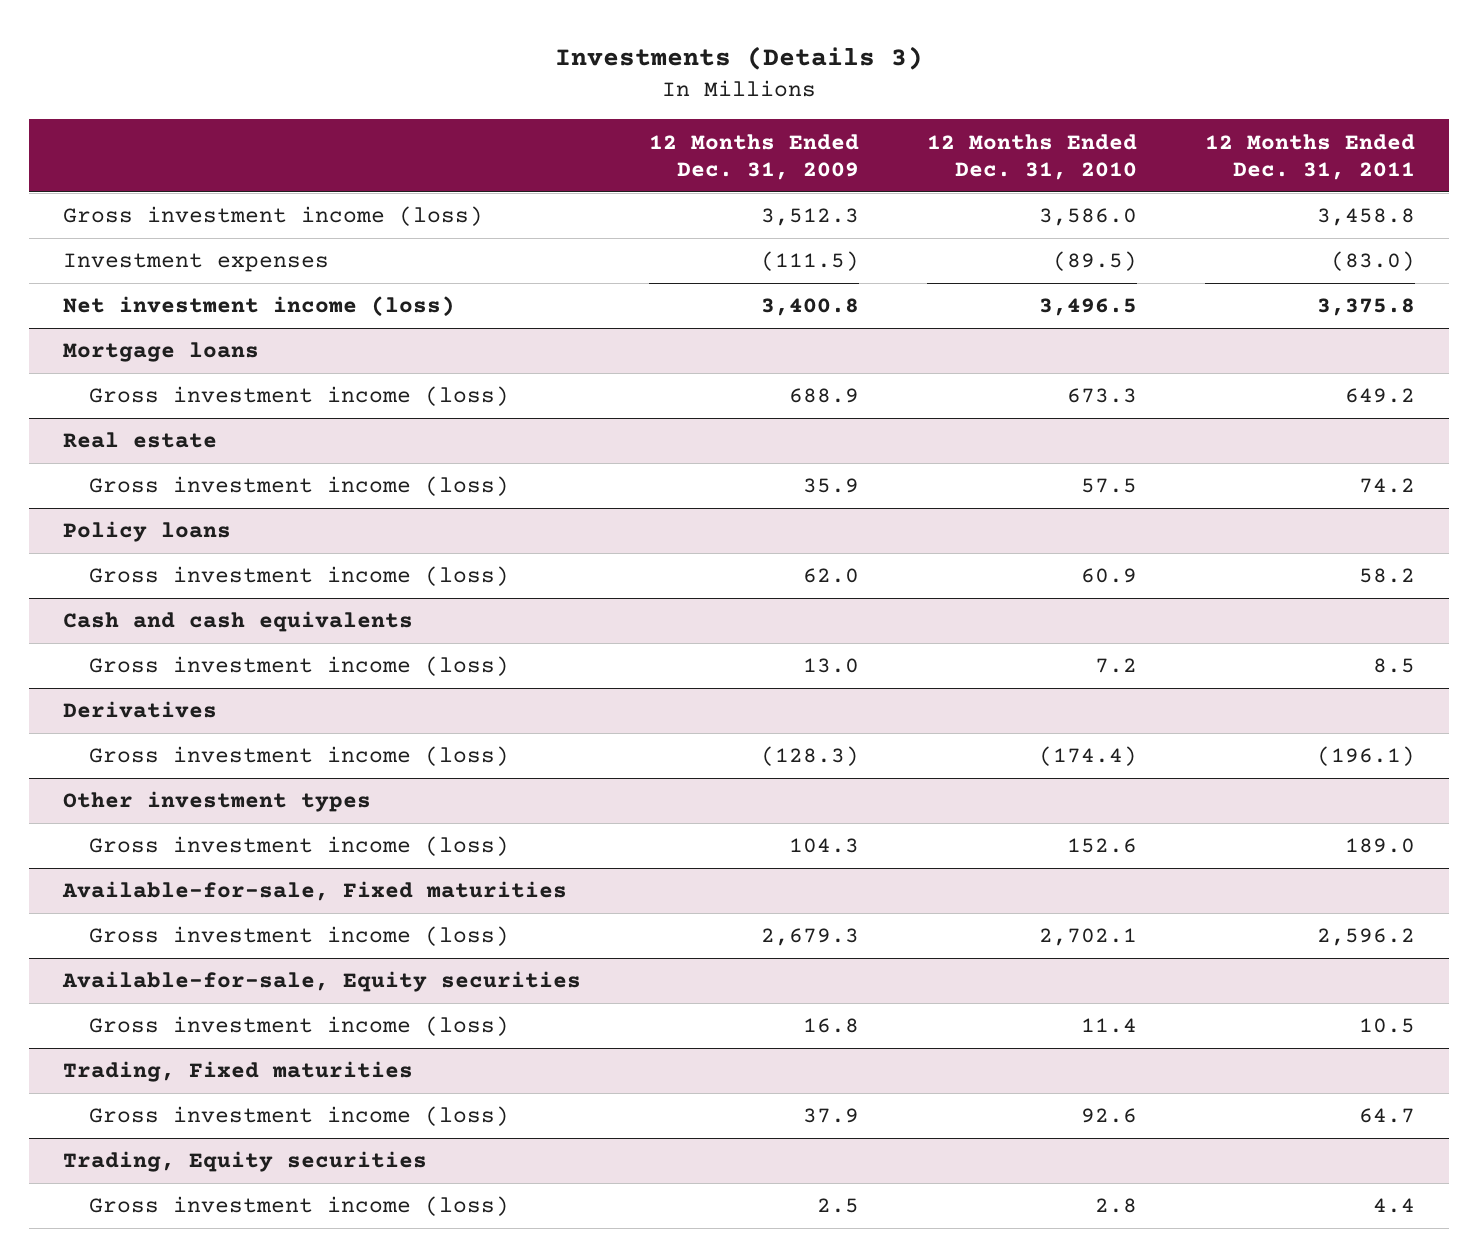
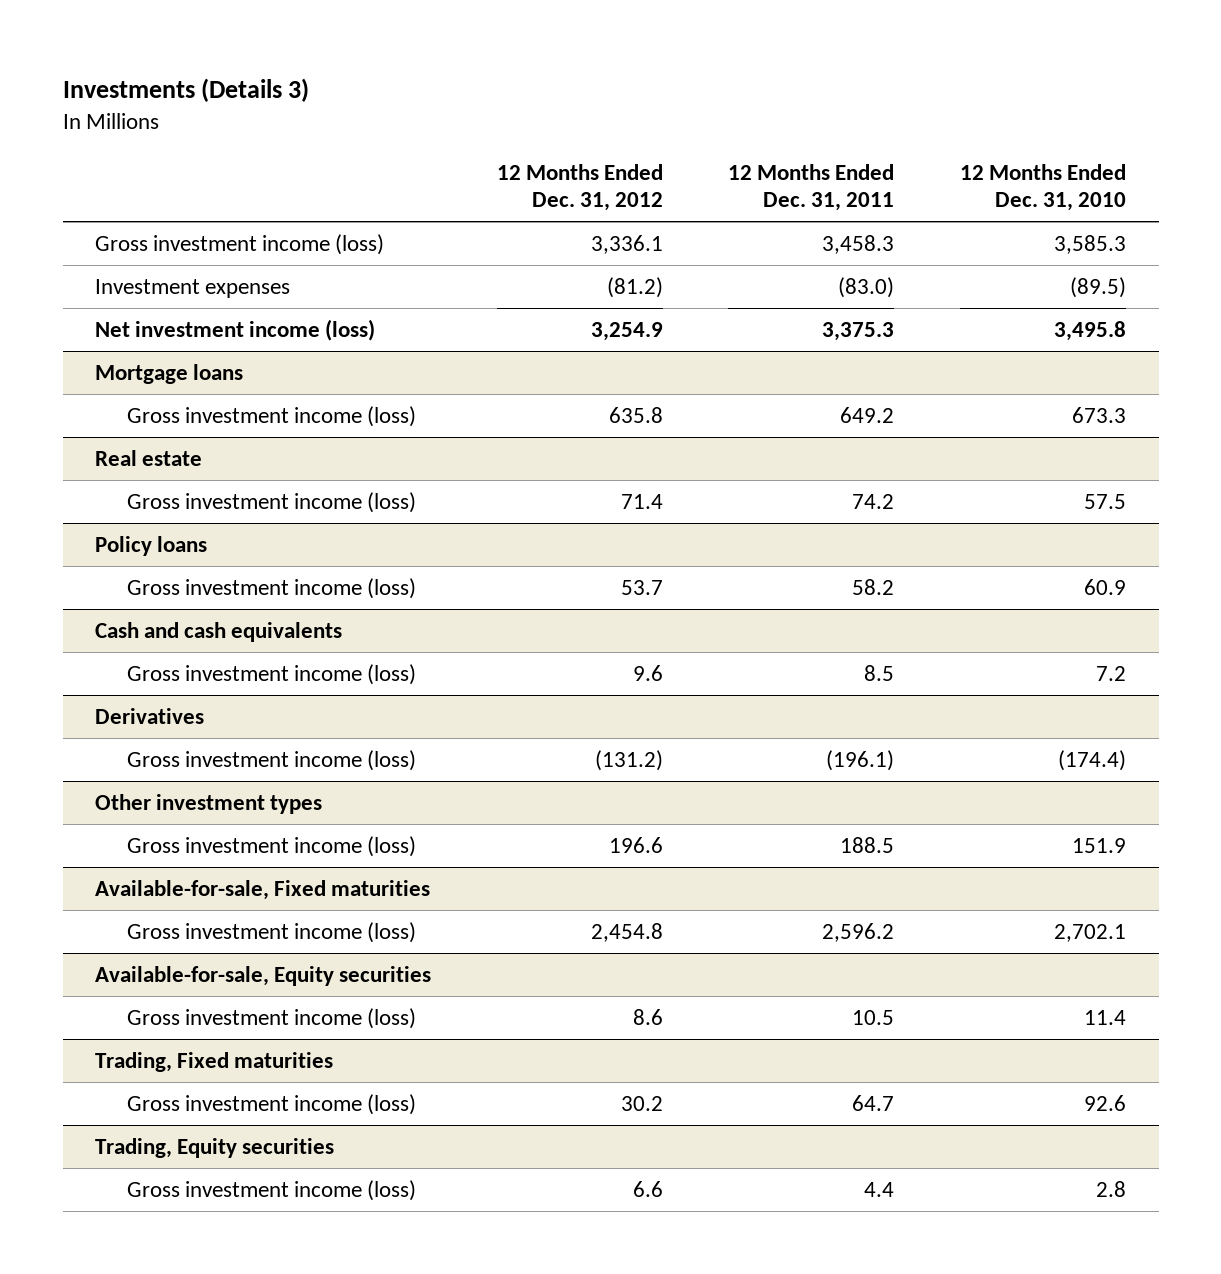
[648,133,859,180] 12 Months Ended Dec. 31, 2009 -> none
none -> [496,164,663,211] 12 Months Ended Dec. 31, 2012
[1038,208,1137,227] 3,586.0 -> [1053,235,1126,255] 3,585.3
[1316,208,1415,227] 3,458.8 -> [822,235,895,255] 3,458.3
[1038,298,1137,317] 3,496.5 -> [1053,321,1126,342] 3,495.8
[1316,298,1415,317] 3,375.8 -> [822,322,895,342] 3,375.3
[1066,838,1137,854] 152.6 -> [1071,838,1126,854] 151.9
[1344,838,1415,854] 189.0 -> [840,837,895,854] 188.5

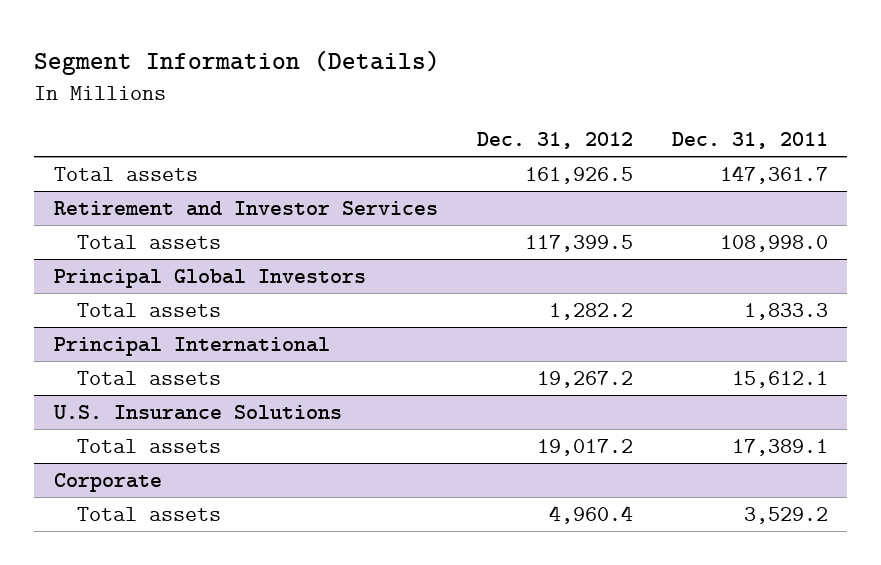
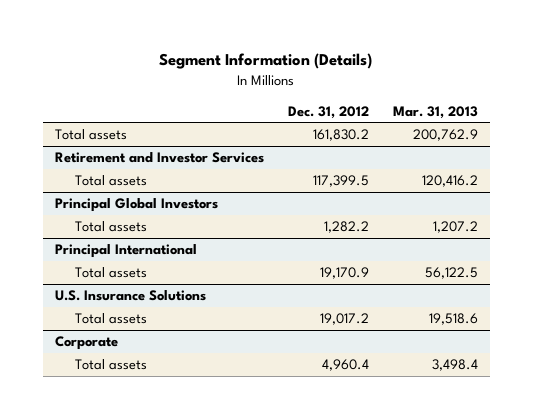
[671,132,828,150] Dec. 31, 2011 -> none
none -> [393,105,479,119] Mar. 31, 2013
[524,166,633,184] 161,926.5 -> [312,129,369,142] 161,830.2
[536,370,633,388] 19,267.2 -> [319,267,369,280] 19,170.9

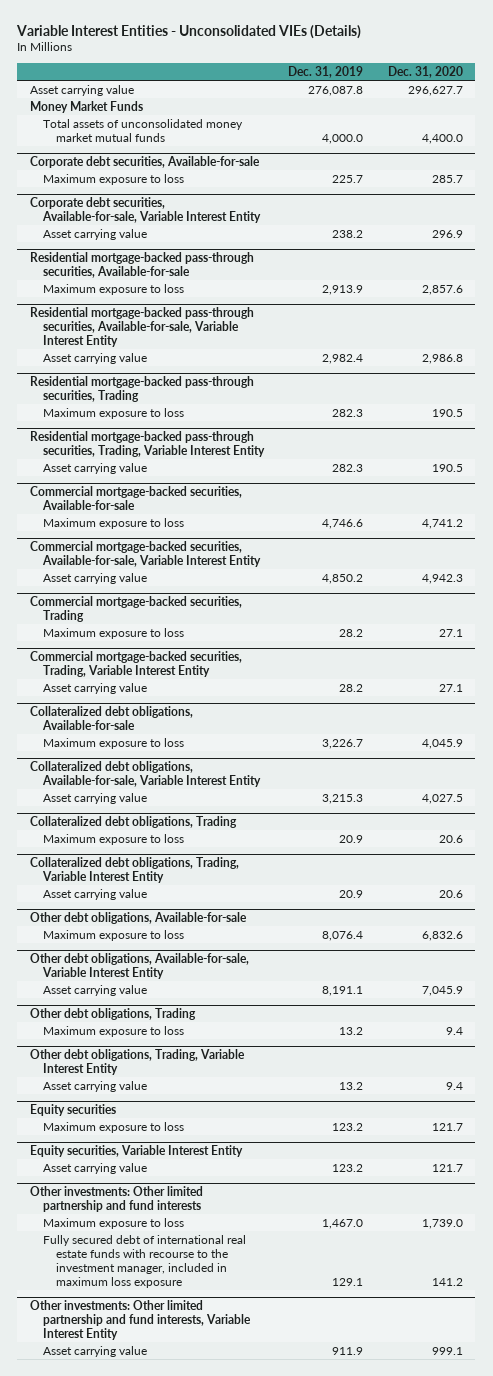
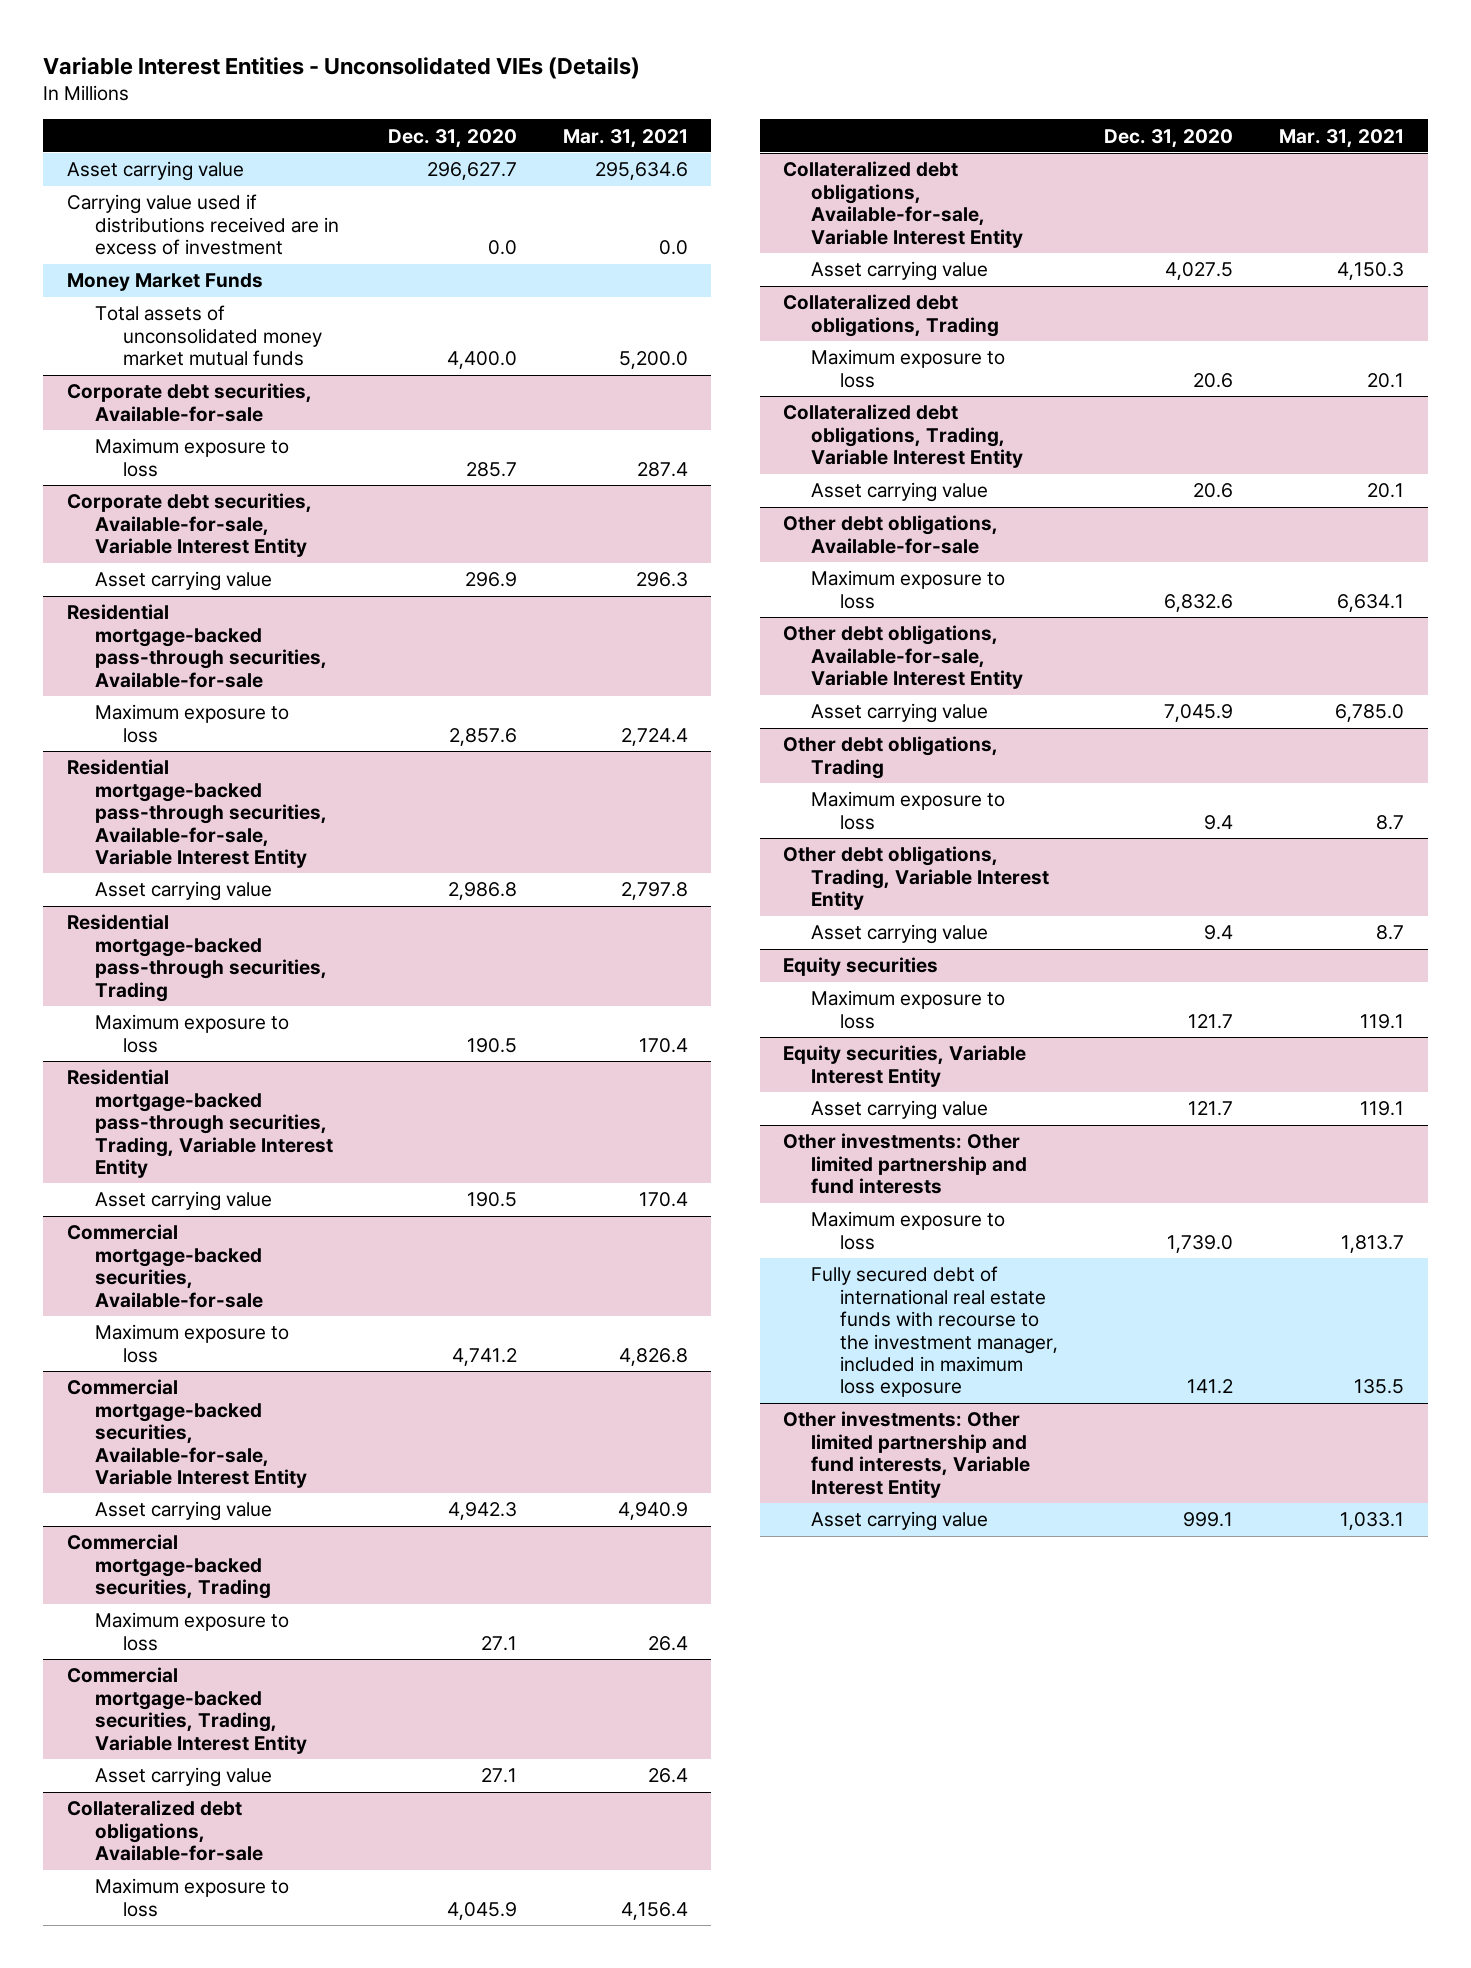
[288,65,364,78] Dec. 31, 2019 -> none
none -> [563,128,689,148] Mar. 31, 2021
none -> [66,194,339,256] Carrying value used if distributions received are in excess of investment

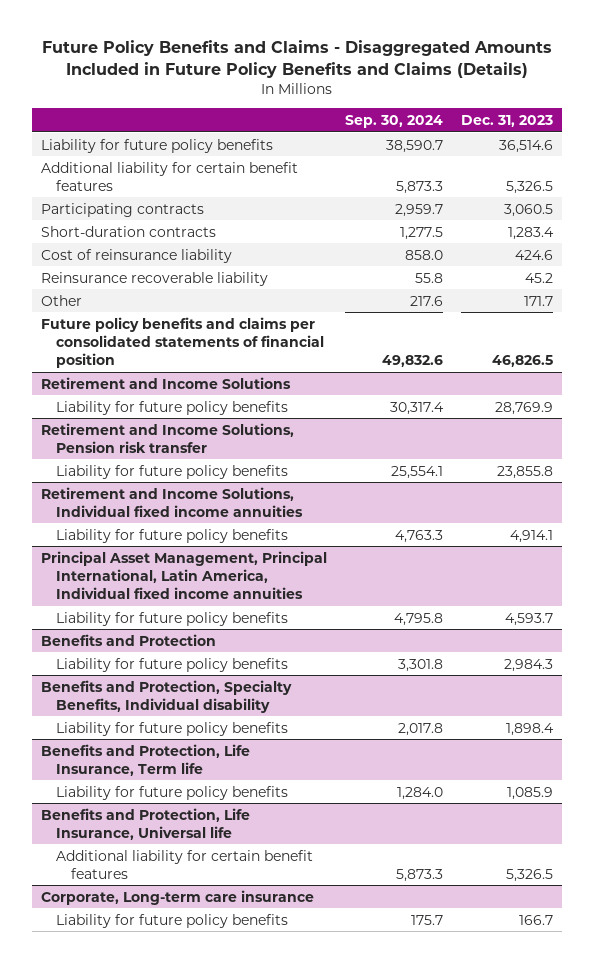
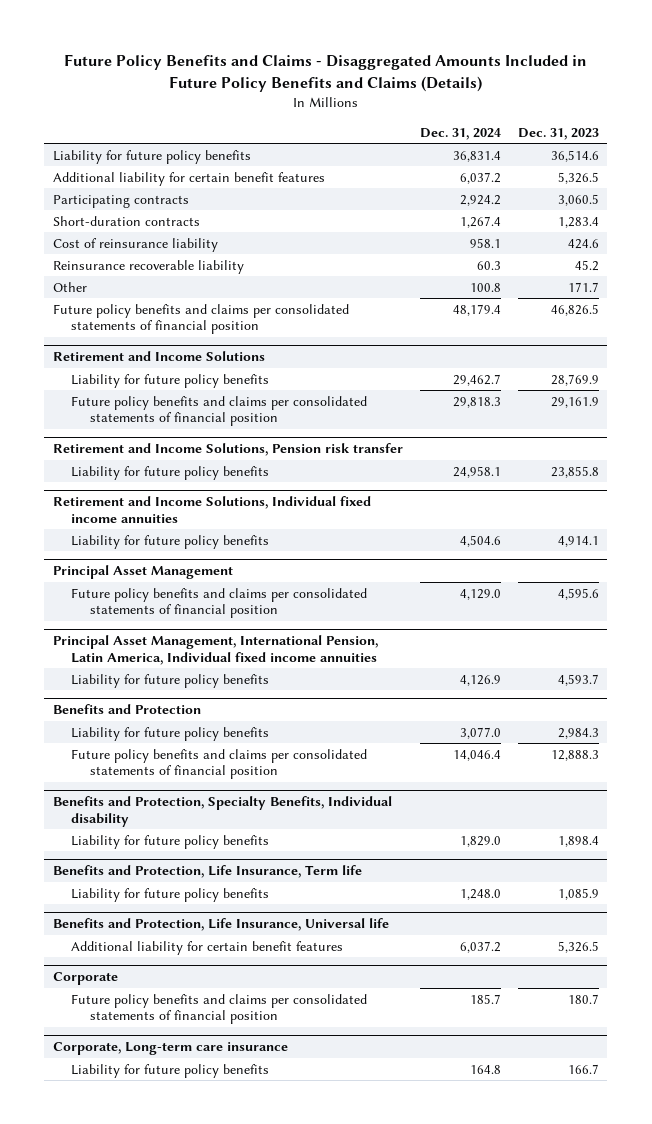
[344,115,443,129] Sep. 30, 2024 -> none
none -> [419,127,501,140] Dec. 31, 2024
none -> [71,395,368,427] Future policy benefits and claims per consolidated statements of financial position
none -> [52,565,233,580] Principal Asset Management
none -> [71,587,368,619] Future policy benefits and claims per consolidated statements of financial position
[40,550,327,599] Principal Asset Management, Principal International, Latin America, Individual fixed income annuities -> [52,635,378,665] Principal Asset Management, International Pension, Latin America, Individual fixed income annuities
none -> [71,748,368,780] Future policy benefits and claims per consolidated statements of financial position
none -> [52,972,118,986] Corporate
none -> [71,993,368,1025] Future policy benefits and claims per consolidated statements of financial position

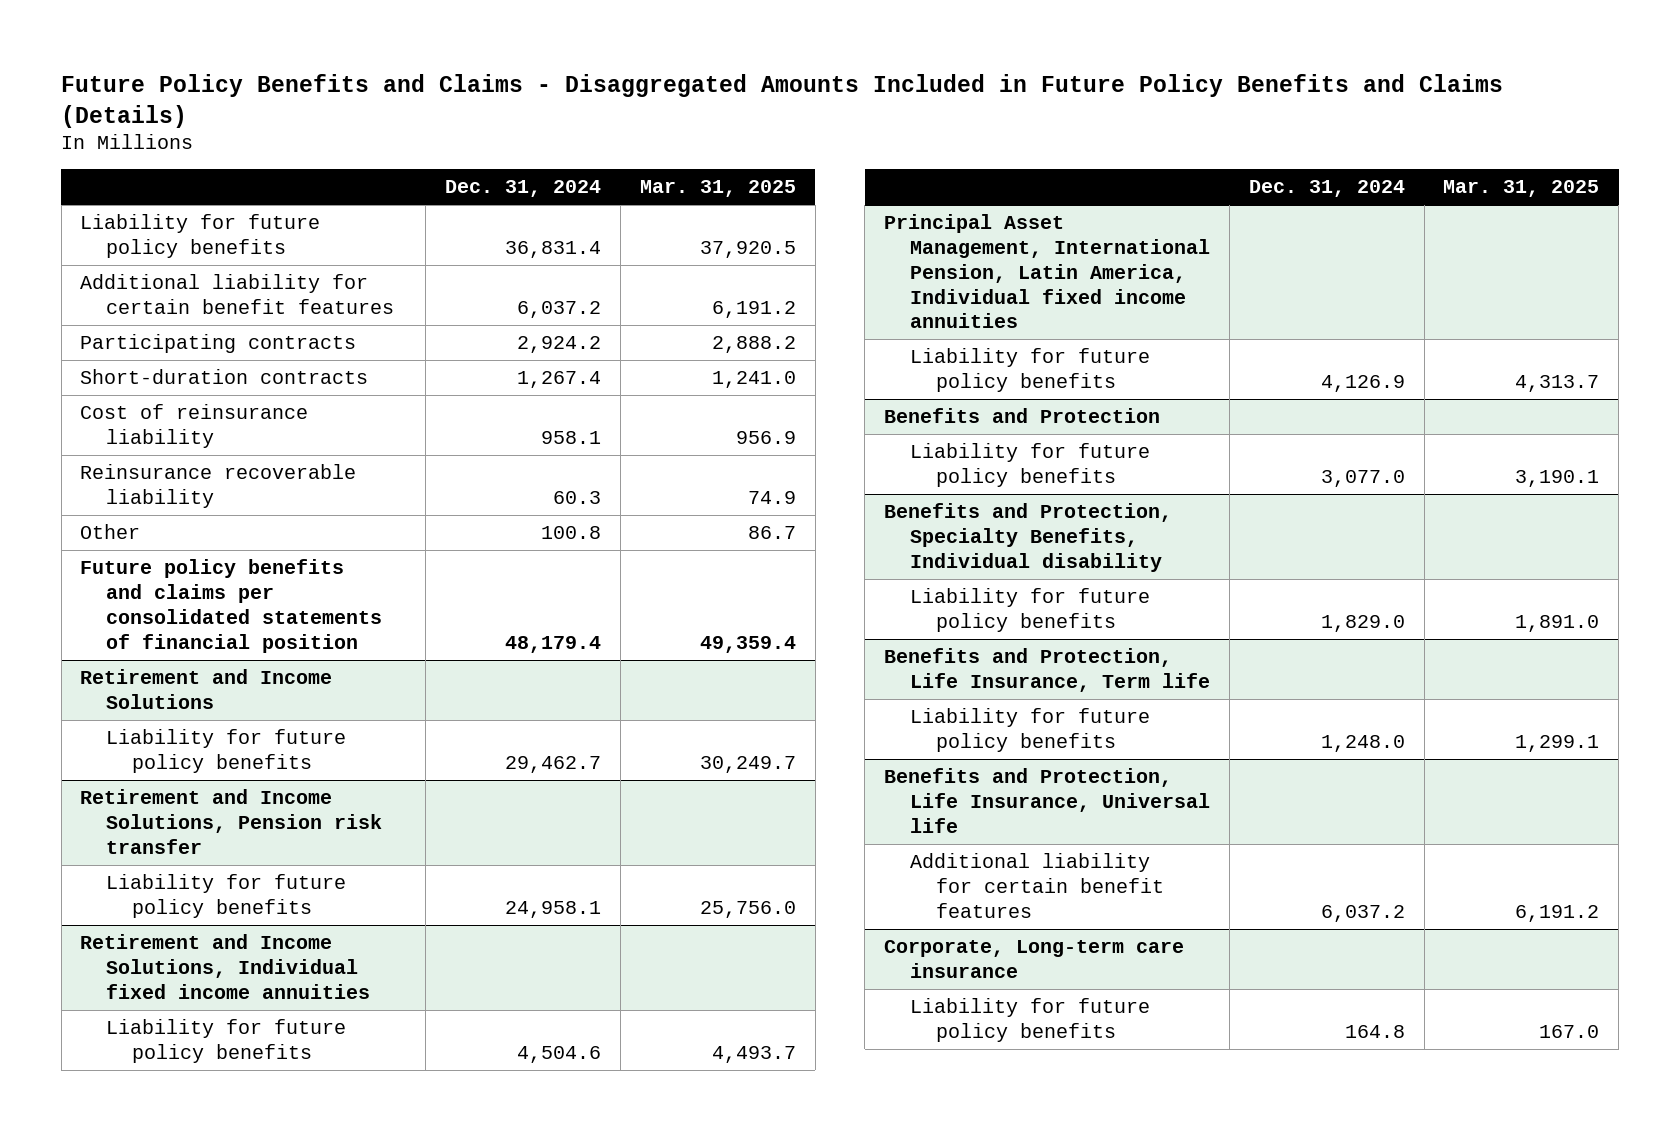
[517,127,599,140] Dec. 31, 2023 -> none
none -> [639,180,796,198] Mar. 31, 2025
[71,395,368,427] Future policy benefits and claims per consolidated statements of financial position -> none
[52,565,233,580] Principal Asset Management -> none
[71,587,368,619] Future policy benefits and claims per consolidated statements of financial position -> none
[71,748,368,780] Future policy benefits and claims per consolidated statements of financial position -> none
[52,972,118,986] Corporate -> none
[71,993,368,1025] Future policy benefits and claims per consolidated statements of financial position -> none

